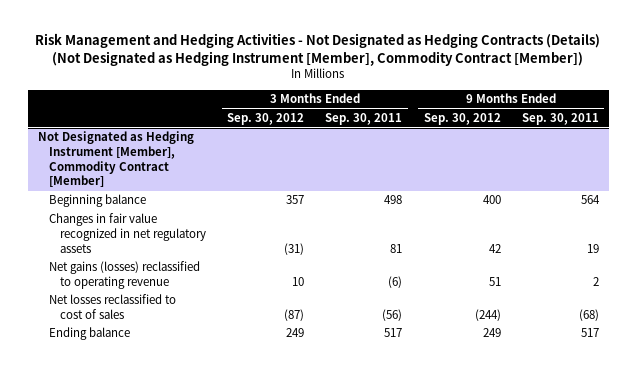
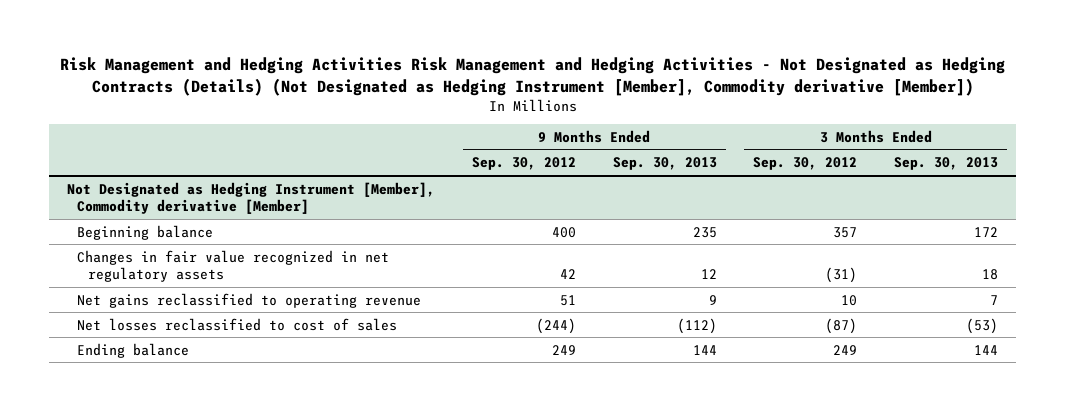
[35,33,601,66] Risk Management and Hedging Activities - Not Designated as Hedging Contracts (Details) (Not Designated as Hedging Instrument [Member], Commodity Contract [Member]) -> [59,57,1005,96] Risk Management and Hedging Activities Risk Management and Hedging Activities - Not Designated as Hedging Contracts (Details) (Not Designated as Hedging Instrument [Member], Commodity derivative [Member])
[325,112,403,125] Sep. 30, 2011 -> none
[521,112,599,125] Sep. 30, 2011 -> none
none -> [612,157,717,171] Sep. 30, 2013
none -> [894,157,999,171] Sep. 30, 2013
[38,131,195,188] Not Designated as Hedging Instrument [Member], Commodity Contract [Member] -> [66,181,435,215] Not Designated as Hedging Instrument [Member], Commodity derivative [Member]
[49,261,201,290] Net gains (losses) reclassified to operating revenue -> [77,292,422,308] Net gains reclassified to operating revenue

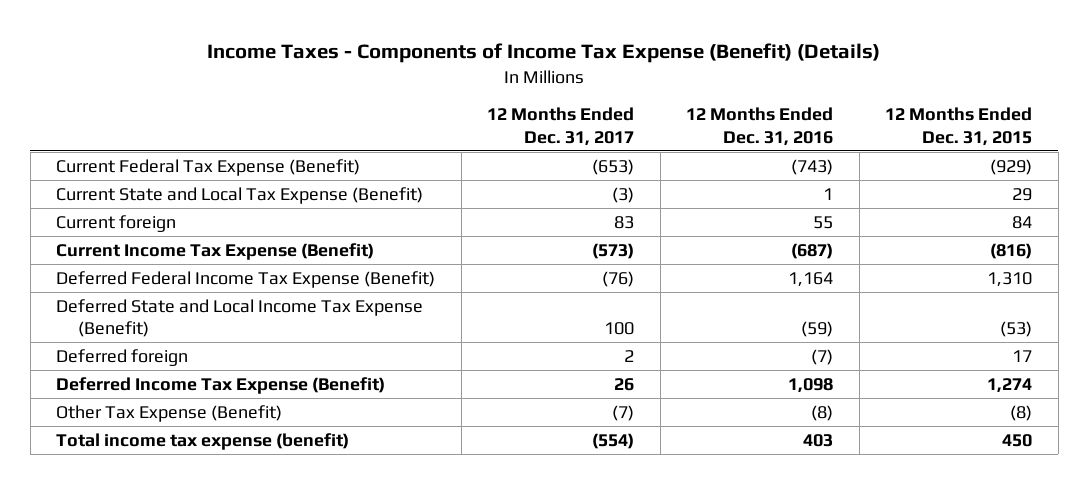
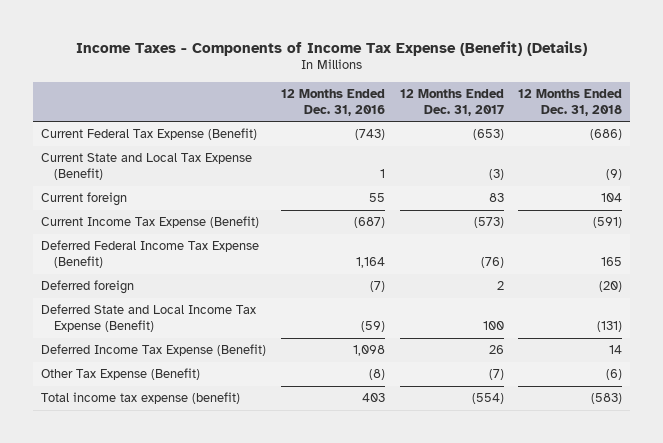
[885,107,1033,146] 12 Months Ended Dec. 31, 2015 -> none
none -> [518,89,623,116] 12 Months Ended Dec. 31, 2018
[56,298,424,338] Deferred State and Local Income Tax Expense (Benefit) -> [40,304,256,332] Deferred State and Local Income Tax Expense (Benefit)

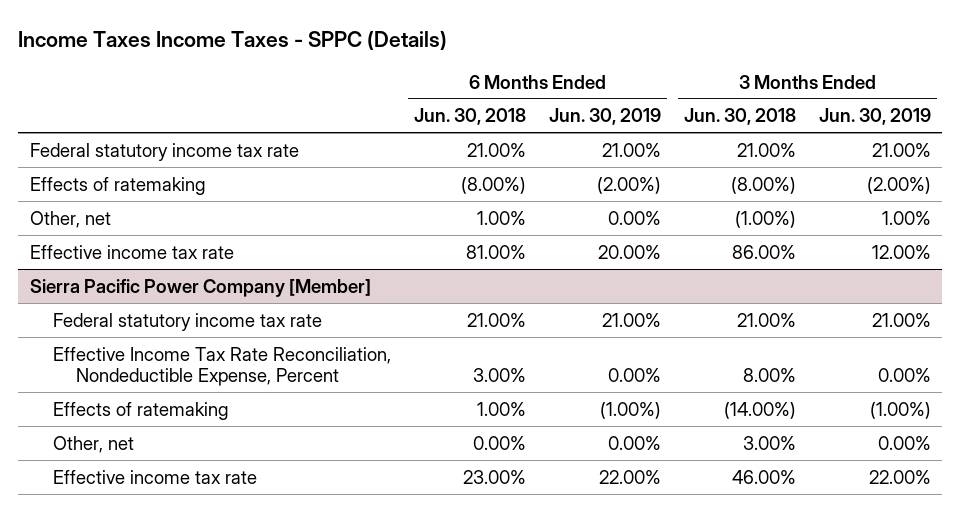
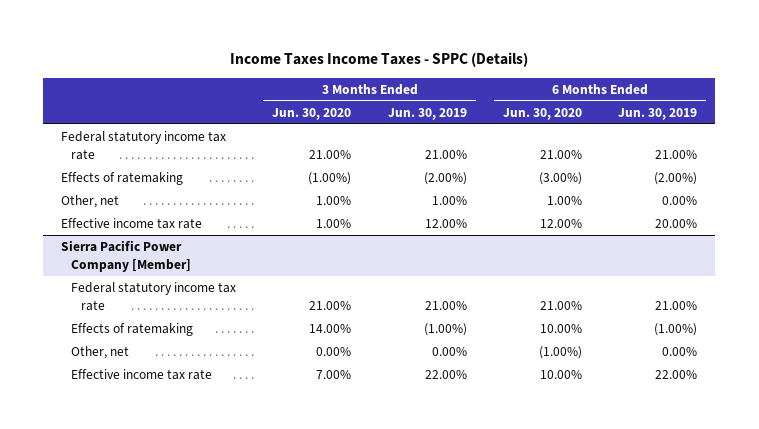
[414,108,527,126] Jun. 30, 2018 -> none
[684,108,797,126] Jun. 30, 2018 -> none
none -> [272,107,352,120] Jun. 30, 2020
none -> [503,107,583,120] Jun. 30, 2020
[53,346,392,387] Effective Income Tax Rate Reconciliation, Nondeductible Expense, Percent -> none

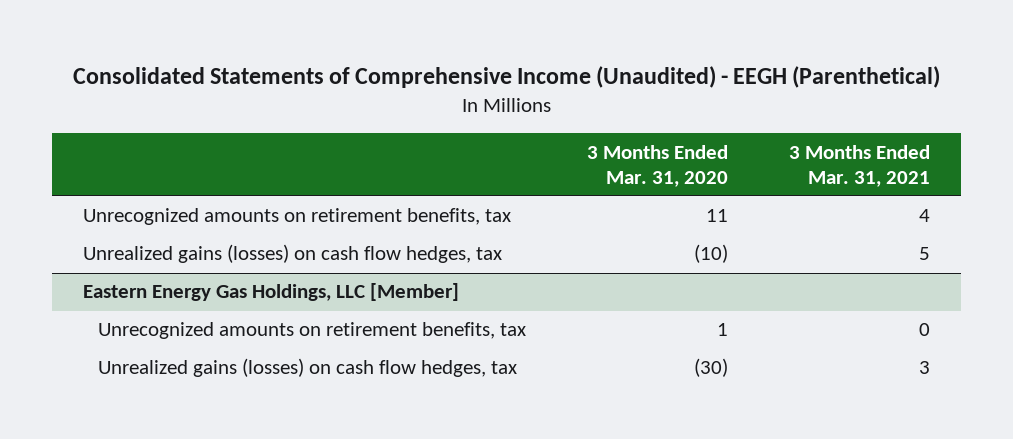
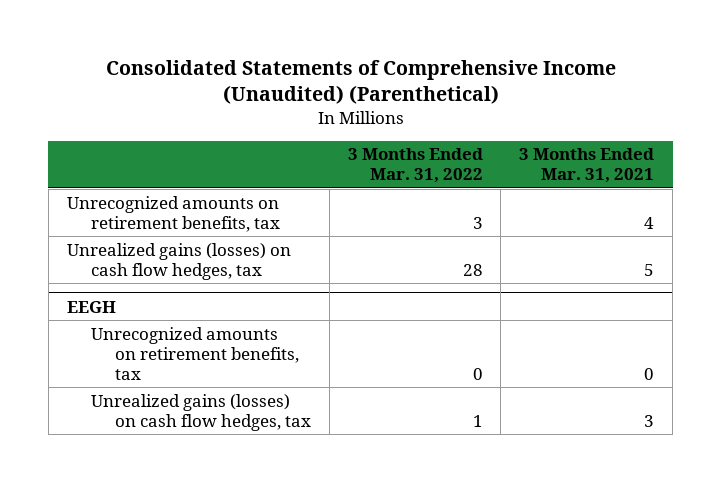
[72,66,940,89] Consolidated Statements of Comprehensive Income (Unaudited) - EEGH (Parenthetical) -> [105,59,616,104] Consolidated Statements of Comprehensive Income (Unaudited) (Parenthetical)
[587,144,729,187] 3 Months Ended Mar. 31, 2020 -> none
none -> [347,148,483,184] 3 Months Ended Mar. 31, 2022
[82,283,459,302] Eastern Energy Gas Holdings, LLC [Member] -> [66,300,116,313] EEGH

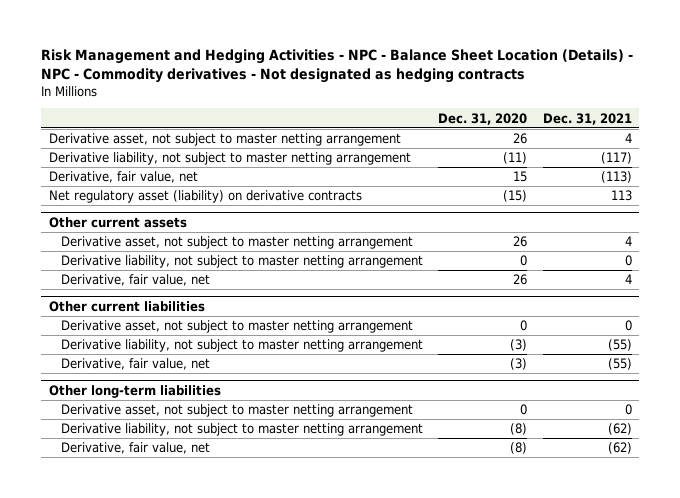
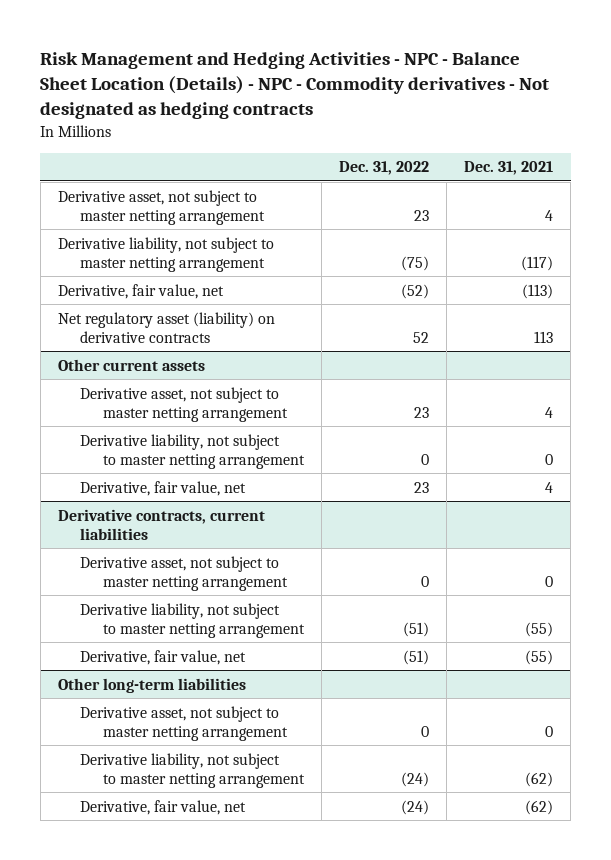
[438,112,528,125] Dec. 31, 2020 -> none
none -> [339,161,430,176] Dec. 31, 2022
[48,300,205,312] Other current liabilities -> [57,508,265,540] Derivative contracts, current liabilities

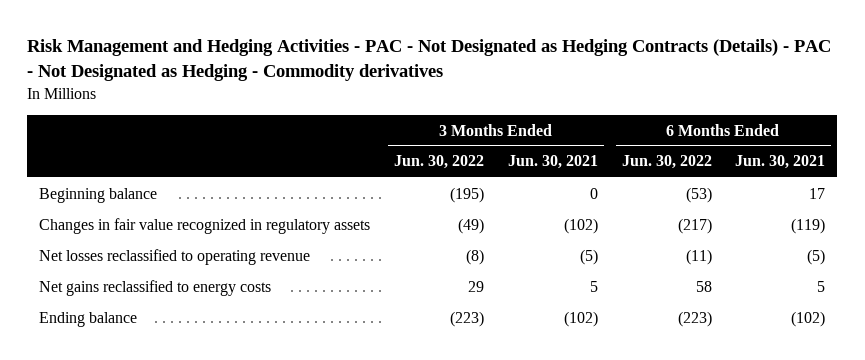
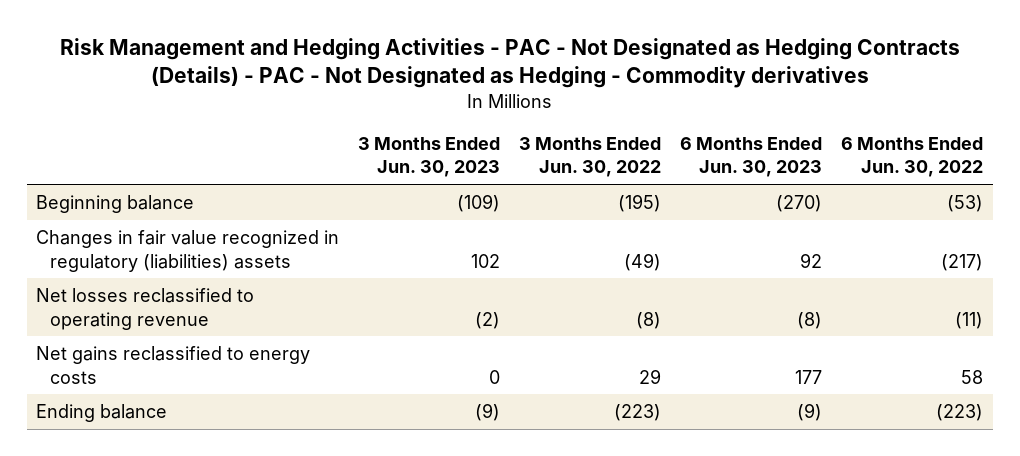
[507,155,598,170] Jun. 30, 2021 -> none
[735,155,826,170] Jun. 30, 2021 -> none
none -> [358,136,501,178] 3 Months Ended Jun. 30, 2023
none -> [680,136,823,178] 6 Months Ended Jun. 30, 2023
[39,217,371,234] Changes in fair value recognized in regulatory assets -> [36,230,340,272] Changes in fair value recognized in regulatory (liabilities) assets

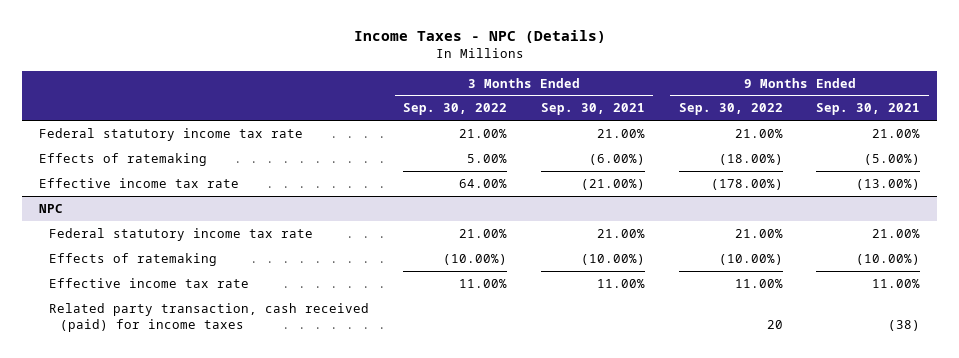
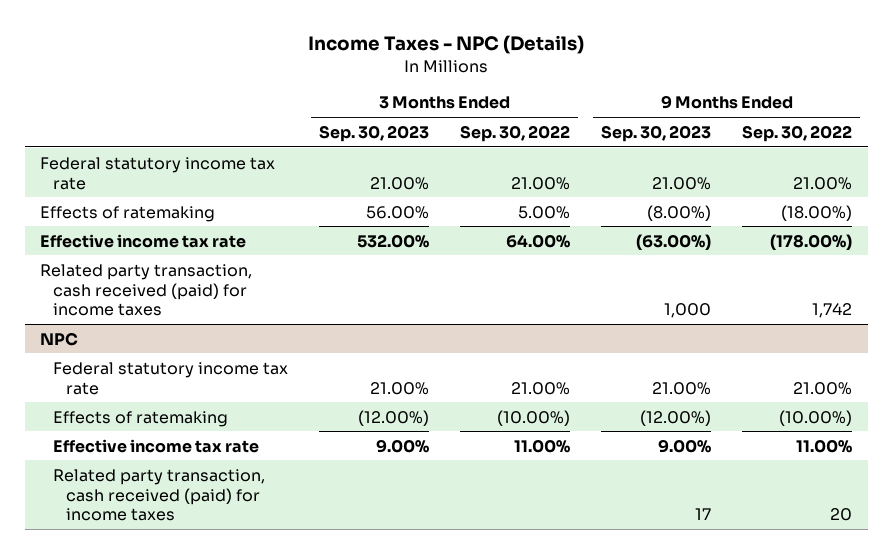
[540,103,645,116] Sep. 30, 2021 -> none
[816,103,921,116] Sep. 30, 2021 -> none
none -> [319,124,430,142] Sep. 30, 2023
none -> [601,124,712,142] Sep. 30, 2023
none -> [40,263,253,317] Related party transaction, cash received (paid) for income taxes

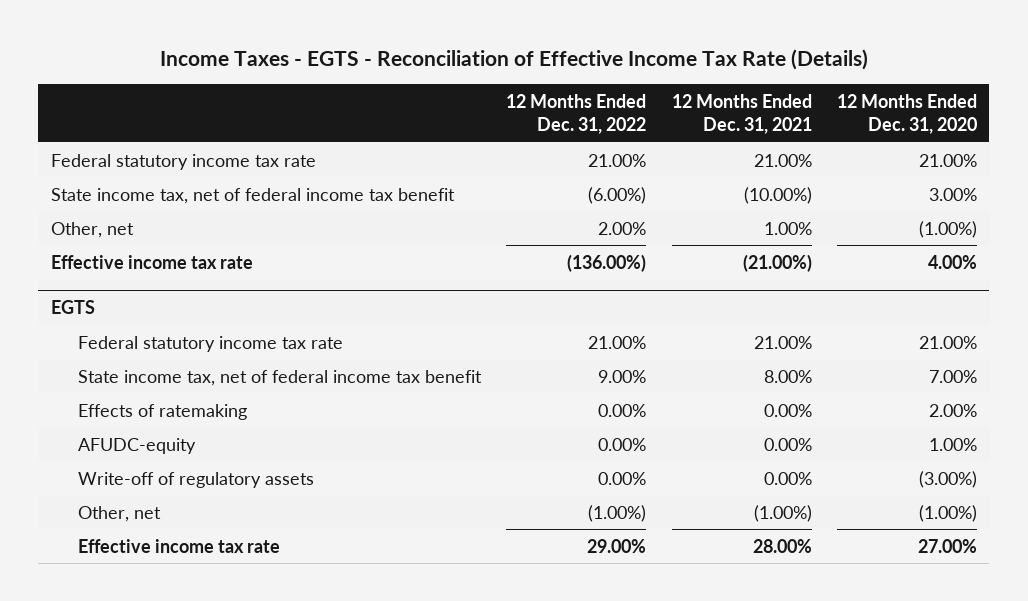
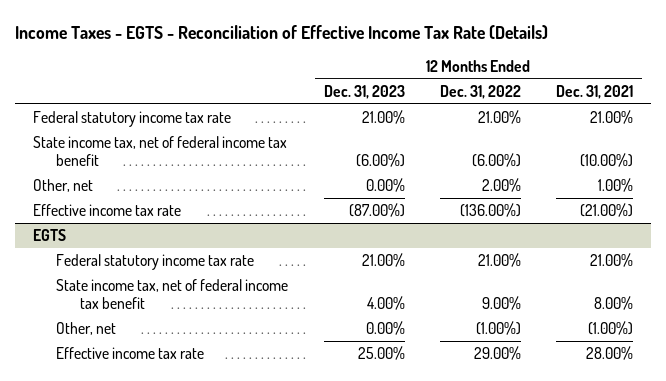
[836,94,977,135] 12 Months Ended Dec. 31, 2020 -> none
none -> [323,84,405,99] Dec. 31, 2023
[78,403,248,420] Effects of ratemaking -> none
[78,437,197,454] AFUDC-equity -> none
[78,471,315,488] Write-off of regulatory assets -> none

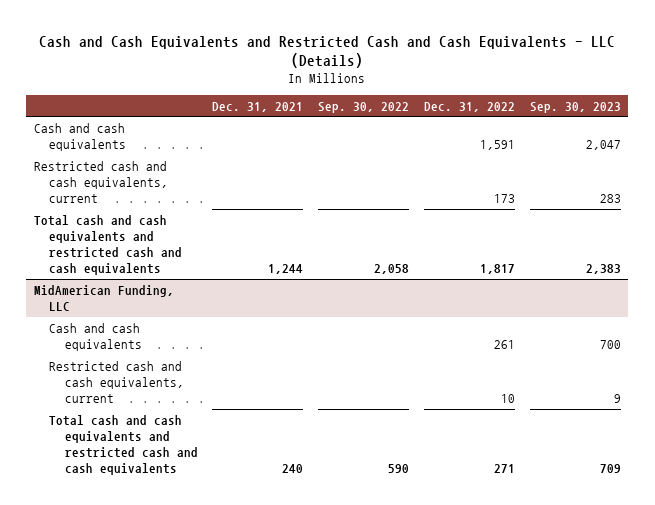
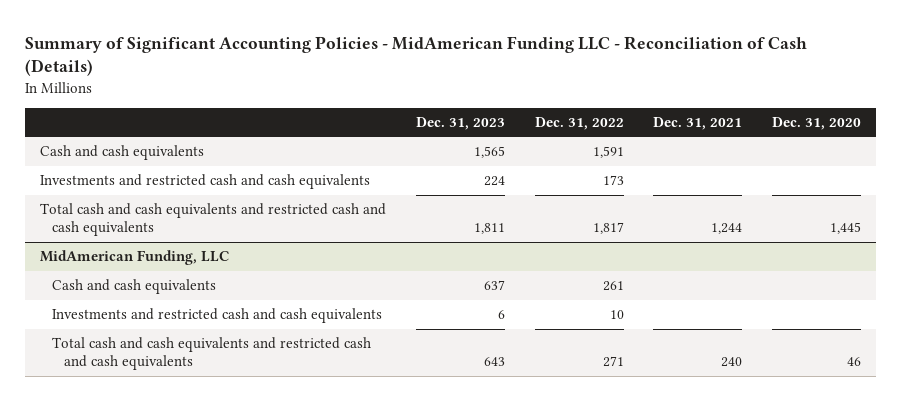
[39,35,616,69] Cash and Cash Equivalents and Restricted Cash and Cash Equivalents - LLC (Details) -> [24,35,807,77] Summary of Significant Accounting Policies - MidAmerican Funding LLC - Reconciliation of Cash (Details)
[318,101,410,113] Sep. 30, 2022 -> none
[530,101,622,113] Sep. 30, 2023 -> none
none -> [415,117,505,131] Dec. 31, 2023
none -> [772,117,862,131] Dec. 31, 2020
[33,160,169,203] Restricted cash and cash equivalents, current -> [39,174,370,190] Investments and restricted cash and cash equivalents
[49,360,184,403] Restricted cash and cash equivalents, current -> [52,308,383,324] Investments and restricted cash and cash equivalents

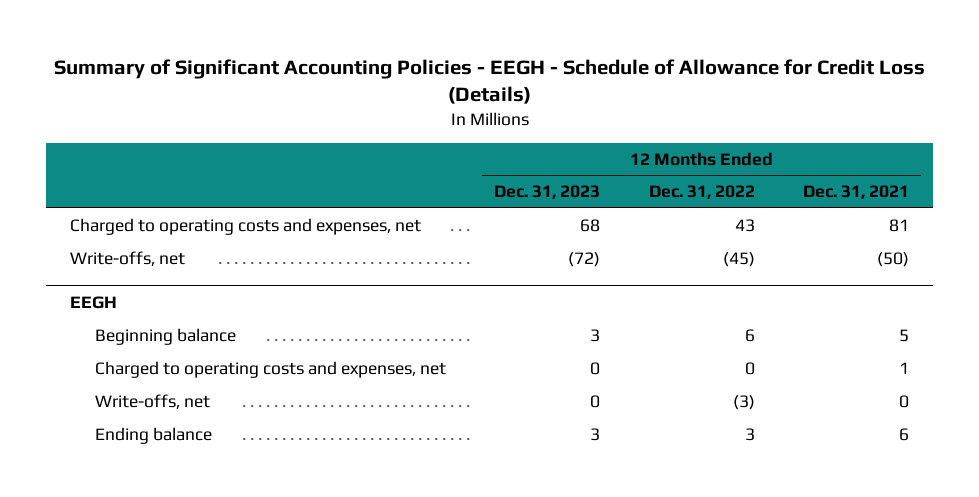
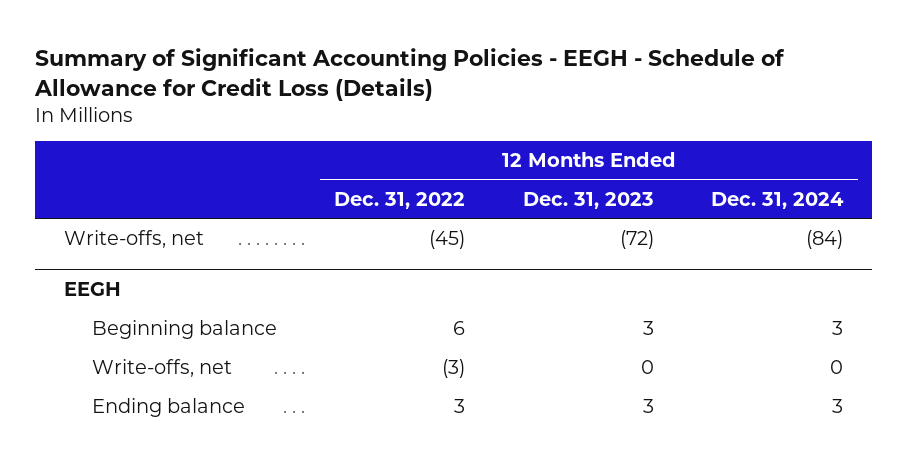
[802,185,909,200] Dec. 31, 2021 -> none
none -> [711,191,845,209] Dec. 31, 2024
[70,218,422,236] Charged to operating costs and expenses, net -> none
[95,361,447,379] Charged to operating costs and expenses, net -> none

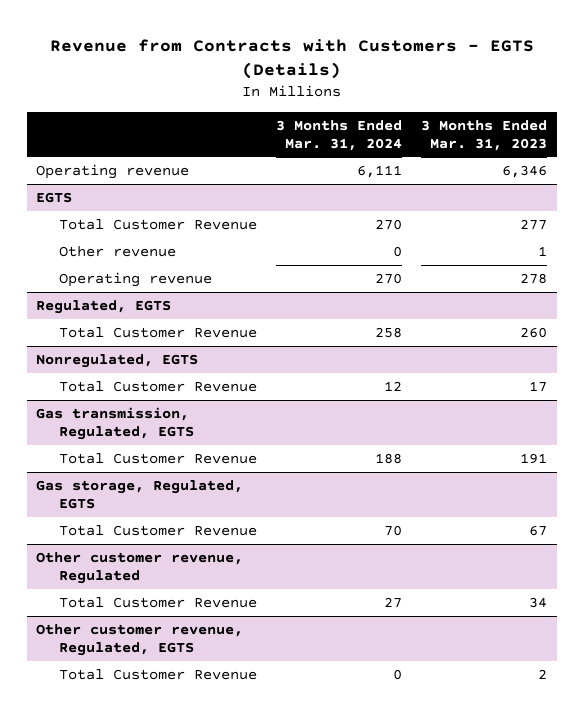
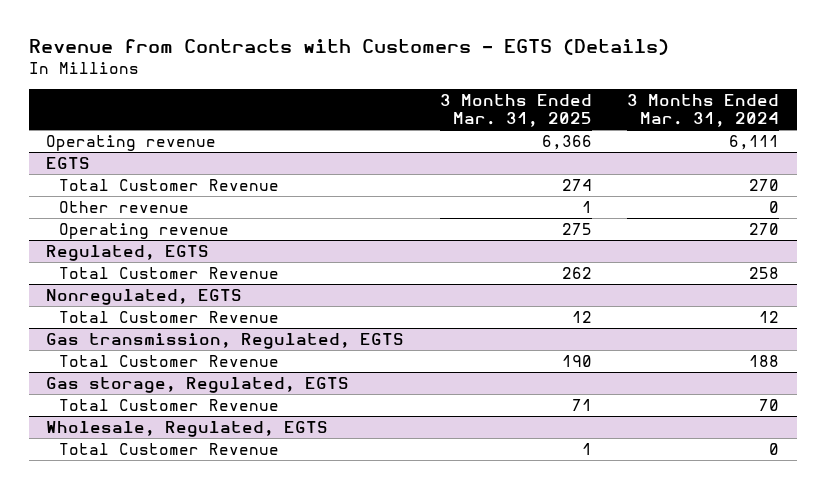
[421,119,548,151] 3 Months Ended Mar. 31, 2023 -> none
none -> [439,94,592,128] 3 Months Ended Mar. 31, 2025
[36,551,244,584] Other customer revenue, Regulated -> none
[59,596,258,608] Total Customer Revenue -> none
[36,623,244,656] Other customer revenue, Regulated, EGTS -> none
none -> [46,420,329,437] Wholesale, Regulated, EGTS

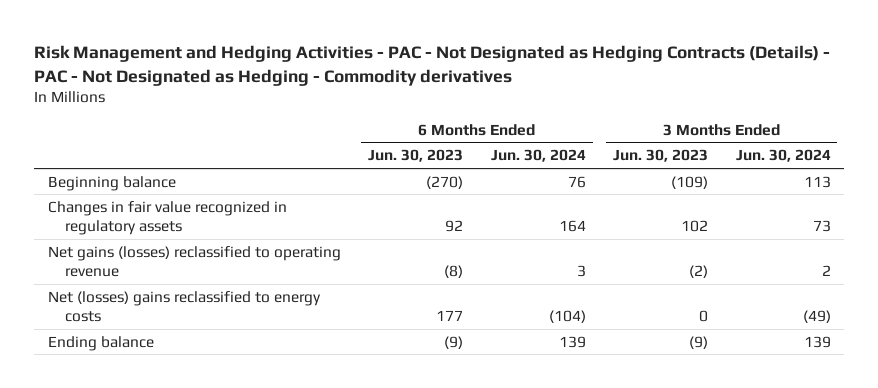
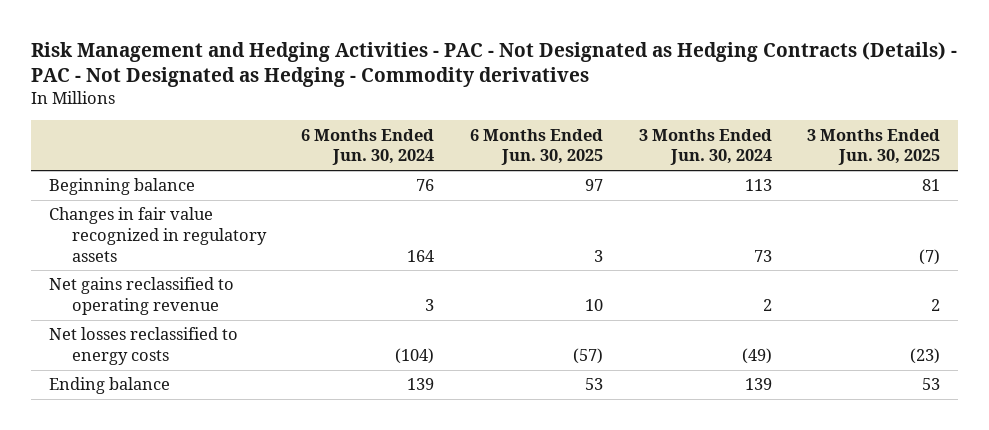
[368,149,464,163] Jun. 30, 2023 -> none
[613,149,709,163] Jun. 30, 2023 -> none
none -> [469,128,603,166] 6 Months Ended Jun. 30, 2025
none -> [807,128,941,166] 3 Months Ended Jun. 30, 2025
[47,245,341,278] Net gains (losses) reclassified to operating revenue -> [49,277,235,316] Net gains reclassified to operating revenue
[47,290,321,323] Net (losses) gains reclassified to energy costs -> [49,327,239,366] Net losses reclassified to energy costs

